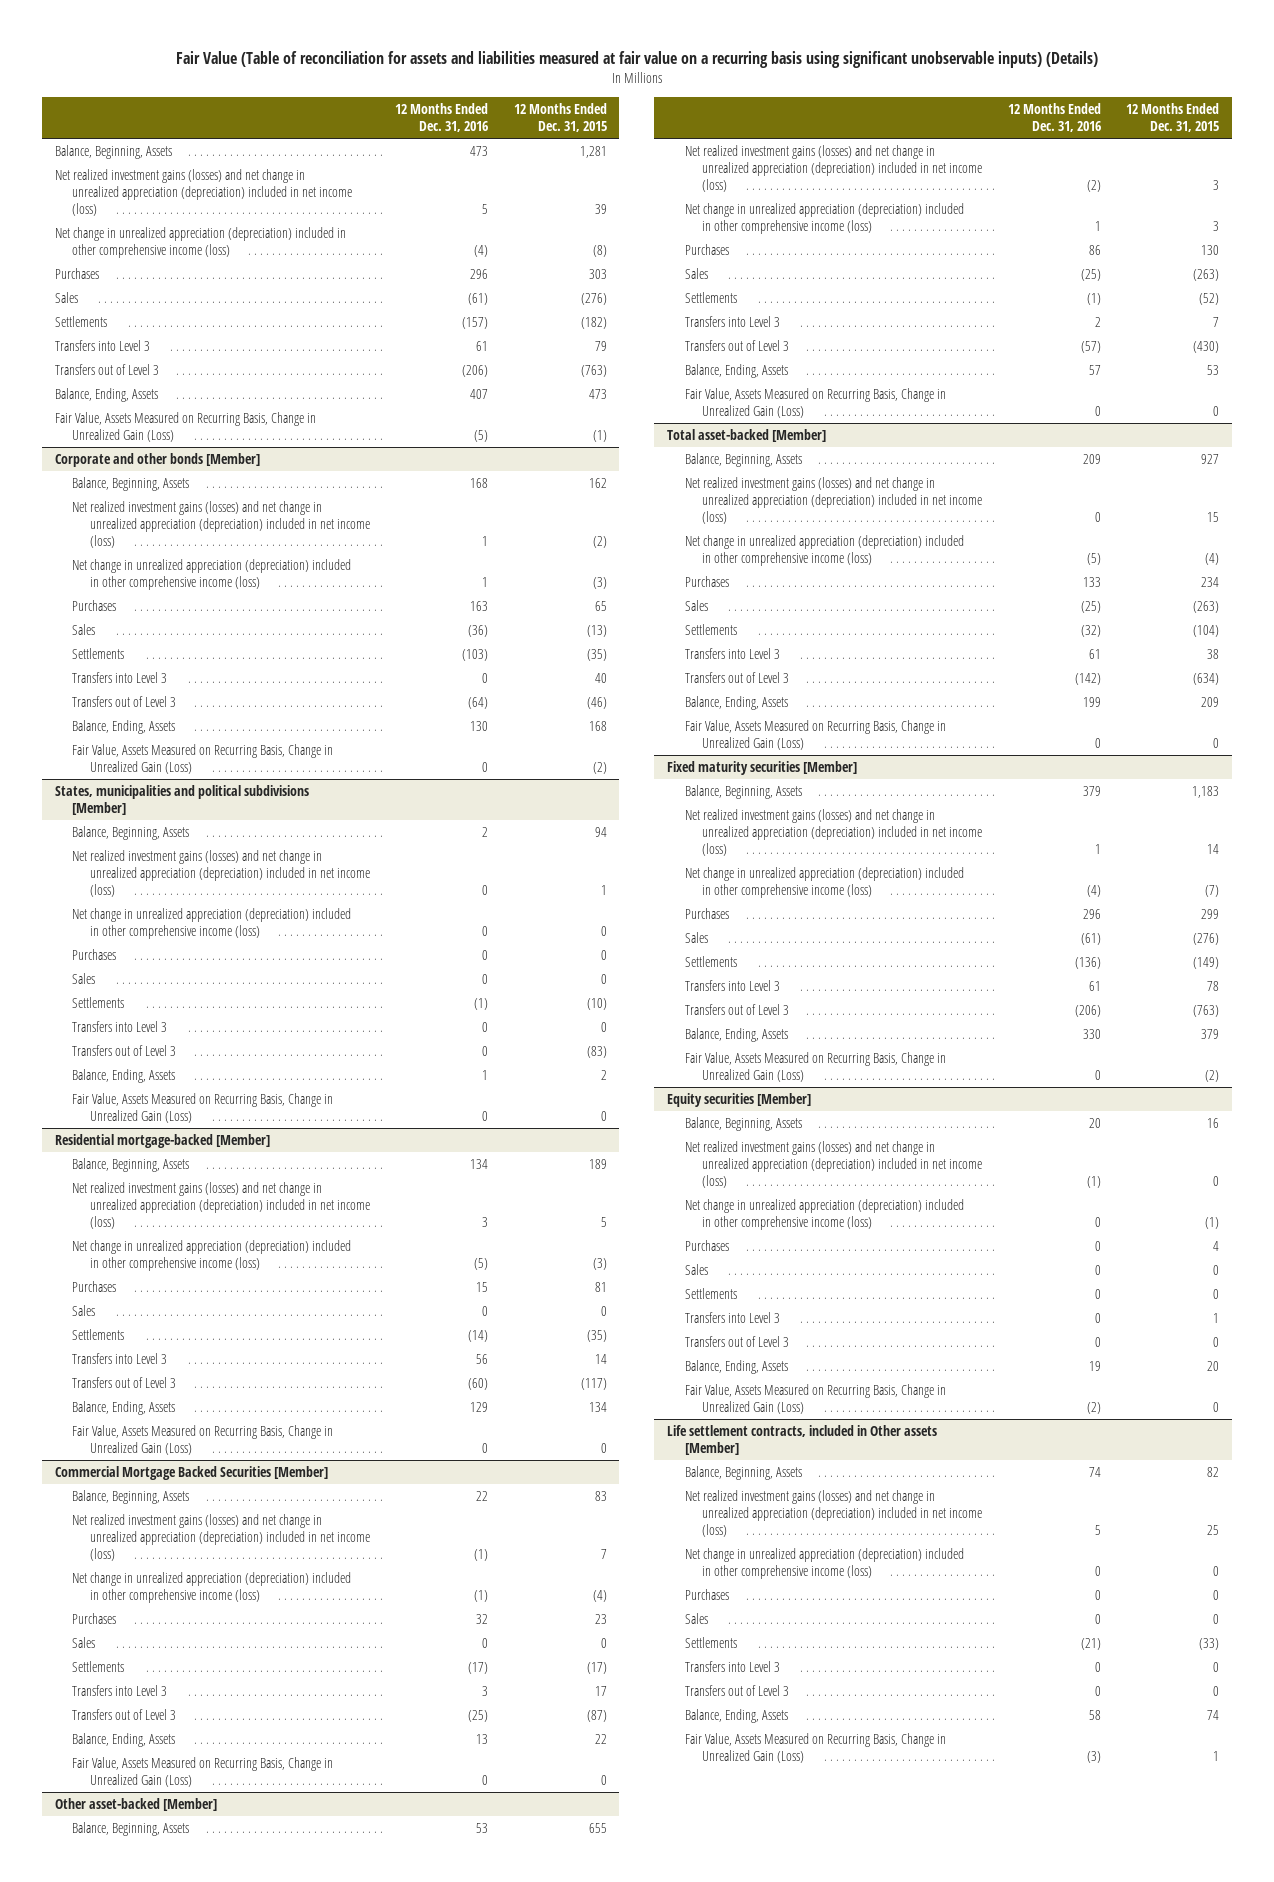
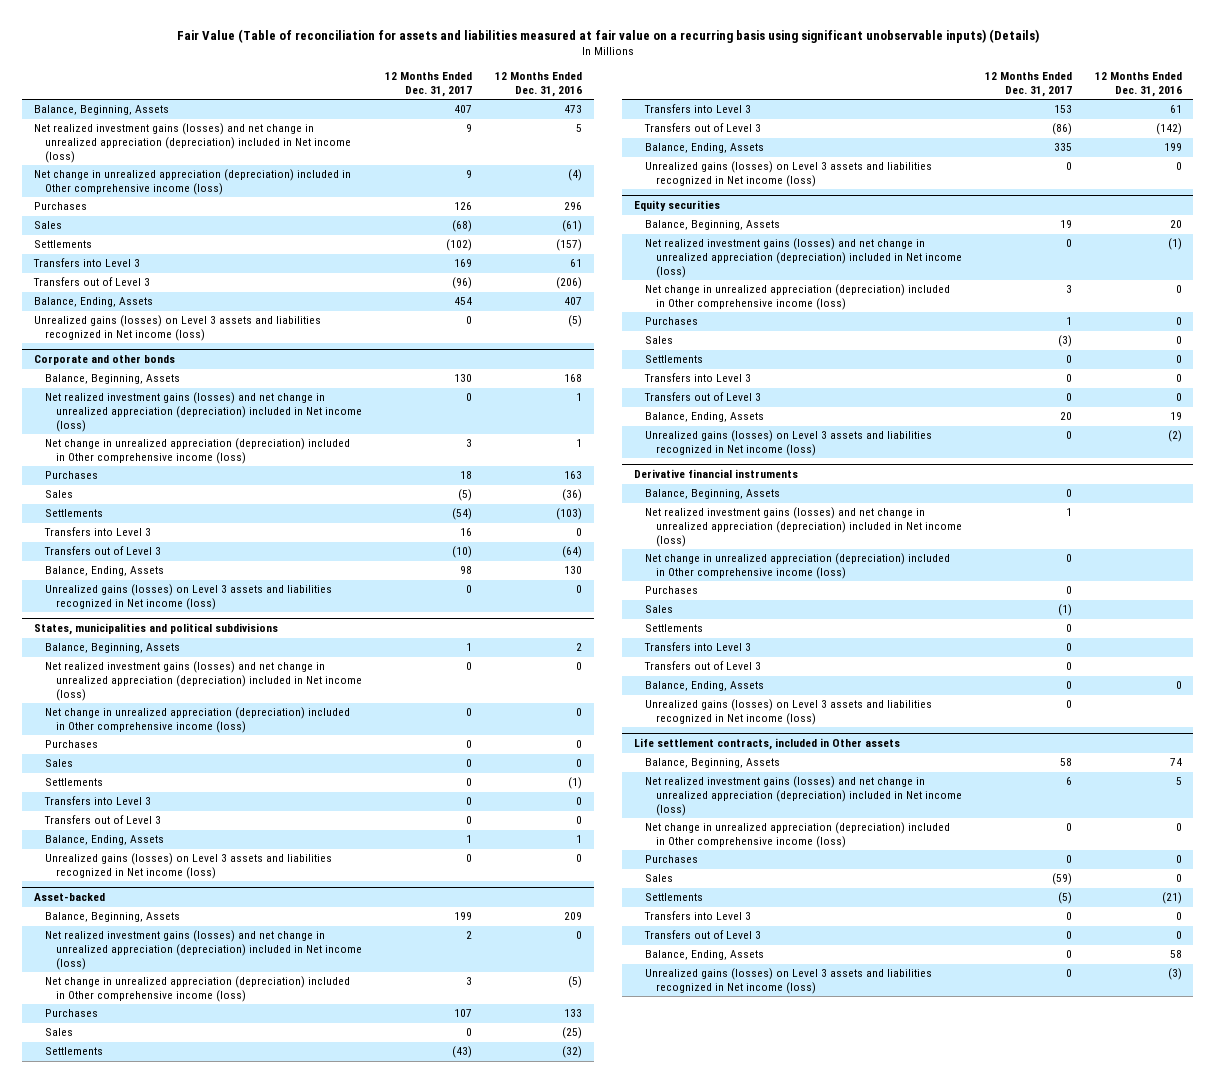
[513,103,607,133] 12 Months Ended Dec. 31, 2015 -> none
none -> [385,72,473,97] 12 Months Ended Dec. 31, 2017
[54,168,353,216] Net realized investment gains (losses) and net change in unrealized appreciation (depreciation) included in net income (loss) -> [33,123,351,163] Net realized investment gains (losses) and net change in unrealized appreciation (depreciation) included in Net income (loss)
[54,226,346,258] Net change in unrealized appreciation (depreciation) included in other comprehensive income (loss) -> [33,169,351,196] Net change in unrealized appreciation (depreciation) included in Other comprehensive income (loss)
[54,411,316,442] Fair Value, Assets Measured on Recurring Basis, Change in Unrealized Gain (Loss) -> [33,315,321,342] Unrealized gains (losses) on Level 3 assets and liabilities recognized in Net income (loss)
[54,452,260,467] Corporate and other bonds [Member] -> [33,355,175,366] Corporate and other bonds
[72,500,370,548] Net realized investment gains (losses) and net change in unrealized appreciation (depreciation) included in net income (loss) -> [44,392,363,432] Net realized investment gains (losses) and net change in unrealized appreciation (depreciation) included in Net income (loss)
[72,558,352,590] Net change in unrealized appreciation (depreciation) included in other comprehensive income (loss) -> [44,438,350,465] Net change in unrealized appreciation (depreciation) included in Other comprehensive income (loss)
[72,743,334,774] Fair Value, Assets Measured on Recurring Basis, Change in Unrealized Gain (Loss) -> [44,584,332,611] Unrealized gains (losses) on Level 3 assets and liabilities recognized in Net income (loss)
[54,784,309,815] States, municipalities and political subdivisions [Member] -> [33,623,278,636] States, municipalities and political subdivisions
[72,849,370,897] Net realized investment gains (losses) and net change in unrealized appreciation (depreciation) included in net income (loss) -> [44,661,363,701] Net realized investment gains (losses) and net change in unrealized appreciation (depreciation) included in Net income (loss)
[72,907,352,939] Net change in unrealized appreciation (depreciation) included in other comprehensive income (loss) -> [44,707,350,734] Net change in unrealized appreciation (depreciation) included in Other comprehensive income (loss)
[54,1133,270,1148] Residential mortgage-backed [Member] -> none
[72,1157,190,1172] Balance, Beginning, Assets -> none
[72,1181,370,1229] Net realized investment gains (losses) and net change in unrealized appreciation (depreciation) included in net income (loss) -> none
[72,1239,352,1271] Net change in unrealized appreciation (depreciation) included in other comprehensive income (loss) -> none
[72,1280,117,1292] Purchases -> none
[72,1304,96,1316] Sales -> none
[72,1328,125,1340] Settlements -> none
[72,1352,168,1364] Transfers into Level 3 -> none
[72,1376,177,1388] Transfers out of Level 3 -> none
[72,1400,176,1415] Balance, Ending, Assets -> none
[72,1424,334,1455] Fair Value, Assets Measured on Recurring Basis, Change in Unrealized Gain (Loss) -> none
[54,1465,328,1480] Commercial Mortgage Backed Securities [Member] -> none
[72,1489,190,1504] Balance, Beginning, Assets -> none
[72,1513,370,1561] Net realized investment gains (losses) and net change in unrealized appreciation (depreciation) included in net income (loss) -> none
[72,1571,352,1603] Net change in unrealized appreciation (depreciation) included in other comprehensive income (loss) -> none
[72,1612,117,1624] Purchases -> none
[72,1636,96,1648] Sales -> none
[72,1660,125,1672] Settlements -> none
[72,1684,168,1696] Transfers into Level 3 -> none
[72,1708,177,1720] Transfers out of Level 3 -> none
[72,1732,176,1747] Balance, Ending, Assets -> none
[72,1756,334,1787] Fair Value, Assets Measured on Recurring Basis, Change in Unrealized Gain (Loss) -> none
[54,1797,217,1811] Other asset-backed [Member] -> none
[72,1821,190,1836] Balance, Beginning, Assets -> none
[684,144,983,192] Net realized investment gains (losses) and net change in unrealized appreciation (depreciation) included in net income (loss) -> none
[684,202,964,234] Net change in unrealized appreciation (depreciation) included in other comprehensive income (loss) -> none
[684,243,729,255] Purchases -> none
[684,267,708,279] Sales -> none
[684,291,737,303] Settlements -> none
[684,315,780,327] Transfers into Level 3 -> none
[684,339,789,351] Transfers out of Level 3 -> none
[684,363,788,378] Balance, Ending, Assets -> none
[684,387,946,418] Fair Value, Assets Measured on Recurring Basis, Change in Unrealized Gain (Loss) -> none
[72,1092,334,1123] Fair Value, Assets Measured on Recurring Basis, Change in Unrealized Gain (Loss) -> [44,853,332,880] Unrealized gains (losses) on Level 3 assets and liabilities recognized in Net income (loss)
[667,428,827,442] Total asset-backed [Member] -> [33,893,105,902] Asset-backed
[684,476,983,524] Net realized investment gains (losses) and net change in unrealized appreciation (depreciation) included in net income (loss) -> [44,930,363,970] Net realized investment gains (losses) and net change in unrealized appreciation (depreciation) included in Net income (loss)
[684,534,964,566] Net change in unrealized appreciation (depreciation) included in other comprehensive income (loss) -> [44,976,350,1003] Net change in unrealized appreciation (depreciation) included in Other comprehensive income (loss)
[667,760,858,775] Fixed maturity securities [Member] -> none
[684,784,802,799] Balance, Beginning, Assets -> none
[684,808,983,856] Net realized investment gains (losses) and net change in unrealized appreciation (depreciation) included in net income (loss) -> none
[684,866,964,898] Net change in unrealized appreciation (depreciation) included in other comprehensive income (loss) -> none
[684,907,729,919] Purchases -> none
[684,931,708,943] Sales -> none
[684,955,737,967] Settlements -> none
[684,979,780,991] Transfers into Level 3 -> none
[684,1003,789,1015] Transfers out of Level 3 -> none
[684,1027,788,1042] Balance, Ending, Assets -> none
[684,1051,946,1082] Fair Value, Assets Measured on Recurring Basis, Change in Unrealized Gain (Loss) -> none
[684,719,946,750] Fair Value, Assets Measured on Recurring Basis, Change in Unrealized Gain (Loss) -> [644,161,932,188] Unrealized gains (losses) on Level 3 assets and liabilities recognized in Net income (loss)
[667,1092,812,1107] Equity securities [Member] -> [633,200,720,212] Equity securities
[684,1140,983,1188] Net realized investment gains (losses) and net change in unrealized appreciation (depreciation) included in net income (loss) -> [644,238,962,278] Net realized investment gains (losses) and net change in unrealized appreciation (depreciation) included in Net income (loss)
[684,1198,964,1230] Net change in unrealized appreciation (depreciation) included in other comprehensive income (loss) -> [644,284,950,311] Net change in unrealized appreciation (depreciation) included in Other comprehensive income (loss)
[684,1383,946,1414] Fair Value, Assets Measured on Recurring Basis, Change in Unrealized Gain (Loss) -> [644,430,932,457] Unrealized gains (losses) on Level 3 assets and liabilities recognized in Net income (loss)
none -> [633,469,798,479] Derivative financial instruments
none -> [644,489,780,500] Balance, Beginning, Assets
none -> [644,507,962,547] Net realized investment gains (losses) and net change in unrealized appreciation (depreciation) included in Net income (loss)
none -> [644,553,950,580] Net change in unrealized appreciation (depreciation) included in Other comprehensive income (loss)
none -> [644,586,698,595] Purchases
none -> [644,605,673,614] Sales
none -> [644,624,703,633] Settlements
none -> [643,642,751,652] Transfers into Level 3
none -> [643,661,761,671] Transfers out of Level 3
none -> [644,681,764,692] Balance, Ending, Assets
none -> [644,699,932,726] Unrealized gains (losses) on Level 3 assets and liabilities recognized in Net income (loss)
[667,1424,938,1455] Life settlement contracts, included in Other assets [Member] -> [633,738,900,751] Life settlement contracts, included in Other assets
[684,1489,983,1537] Net realized investment gains (losses) and net change in unrealized appreciation (depreciation) included in net income (loss) -> [644,776,962,816] Net realized investment gains (losses) and net change in unrealized appreciation (depreciation) included in Net income (loss)
[684,1547,964,1579] Net change in unrealized appreciation (depreciation) included in other comprehensive income (loss) -> [644,822,950,849] Net change in unrealized appreciation (depreciation) included in Other comprehensive income (loss)
[684,1732,946,1763] Fair Value, Assets Measured on Recurring Basis, Change in Unrealized Gain (Loss) -> [644,968,932,995] Unrealized gains (losses) on Level 3 assets and liabilities recognized in Net income (loss)

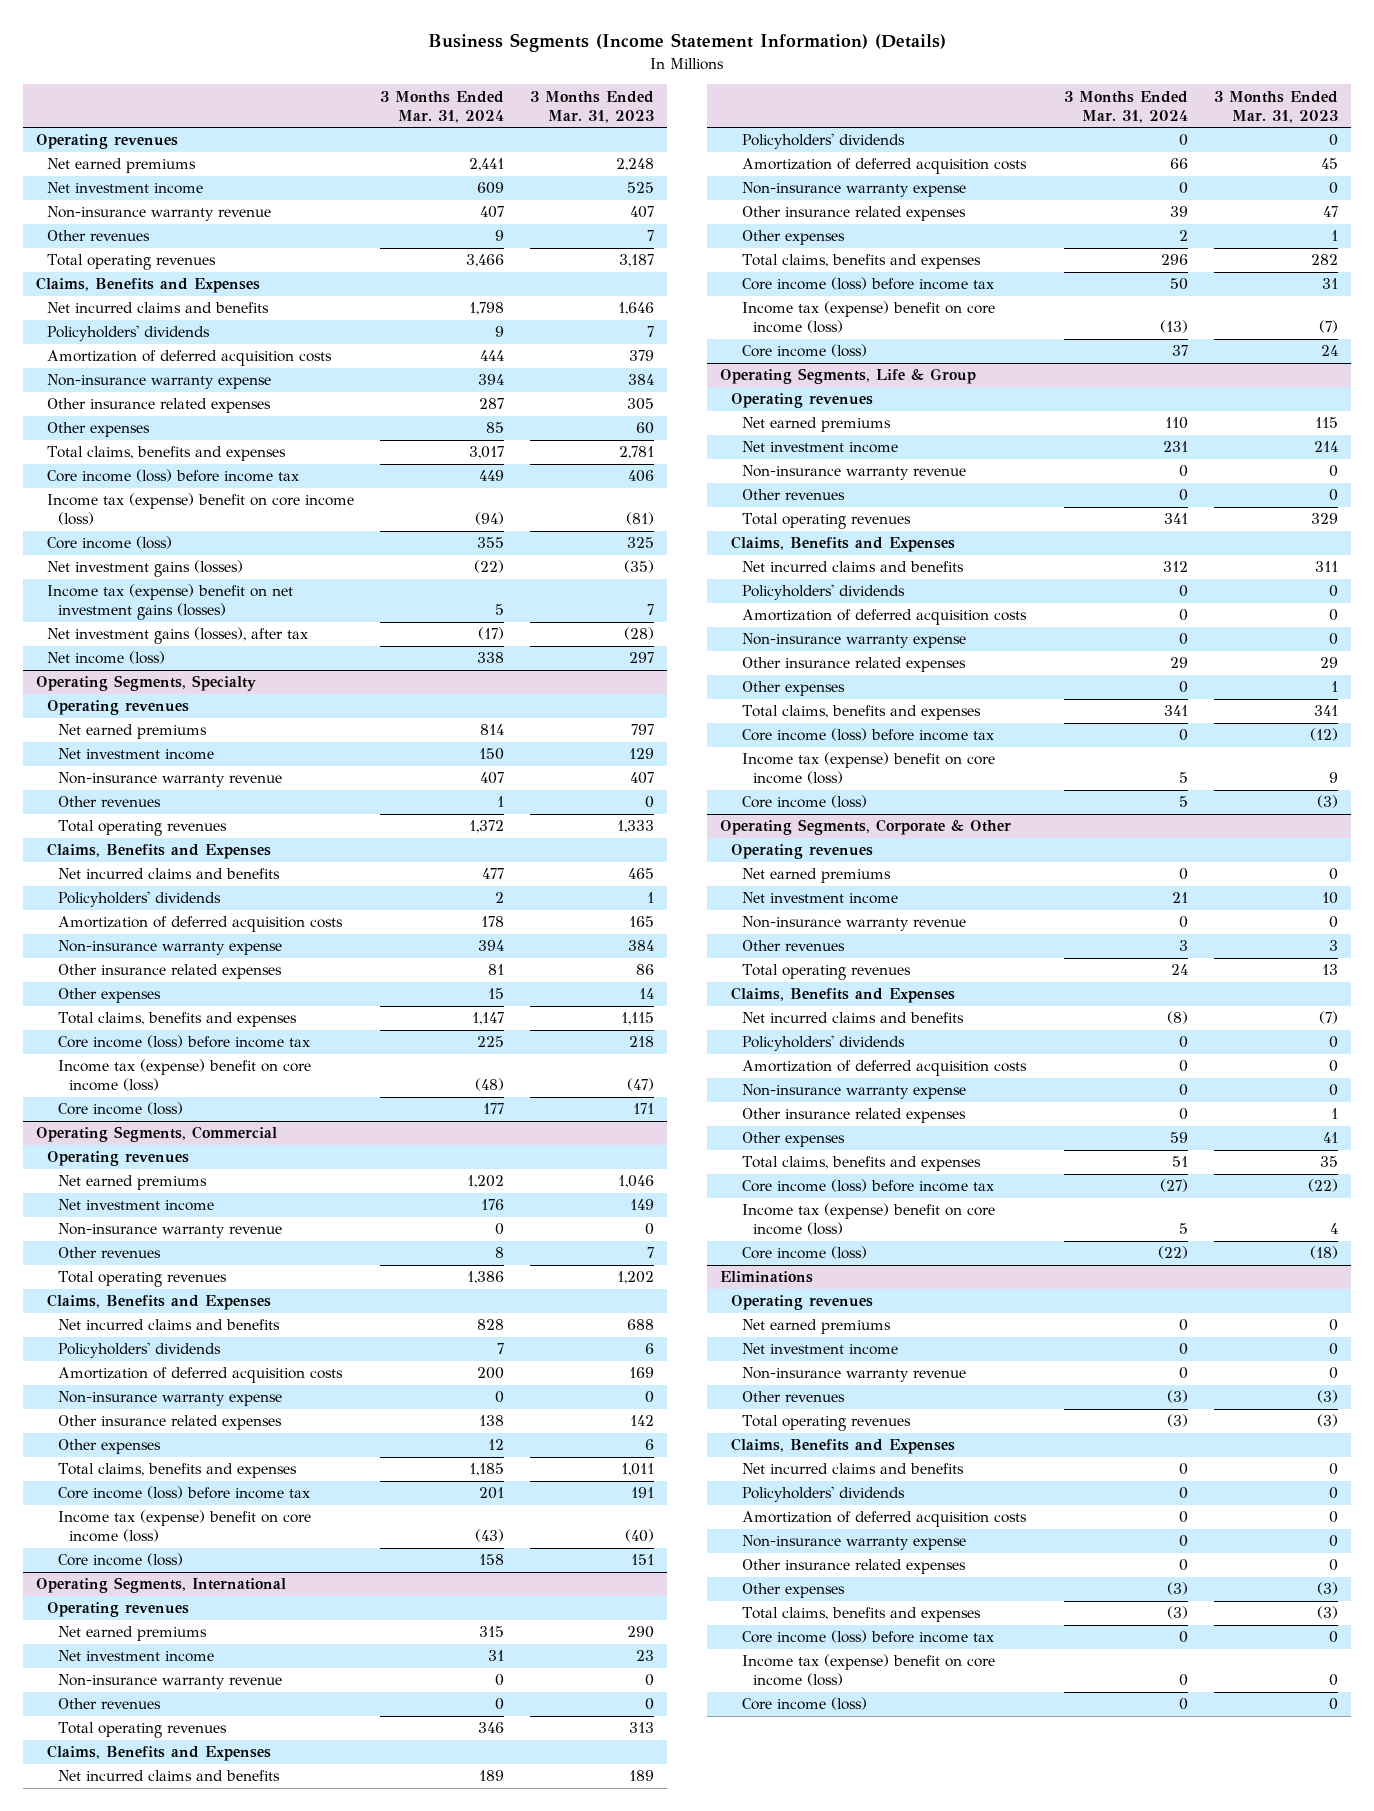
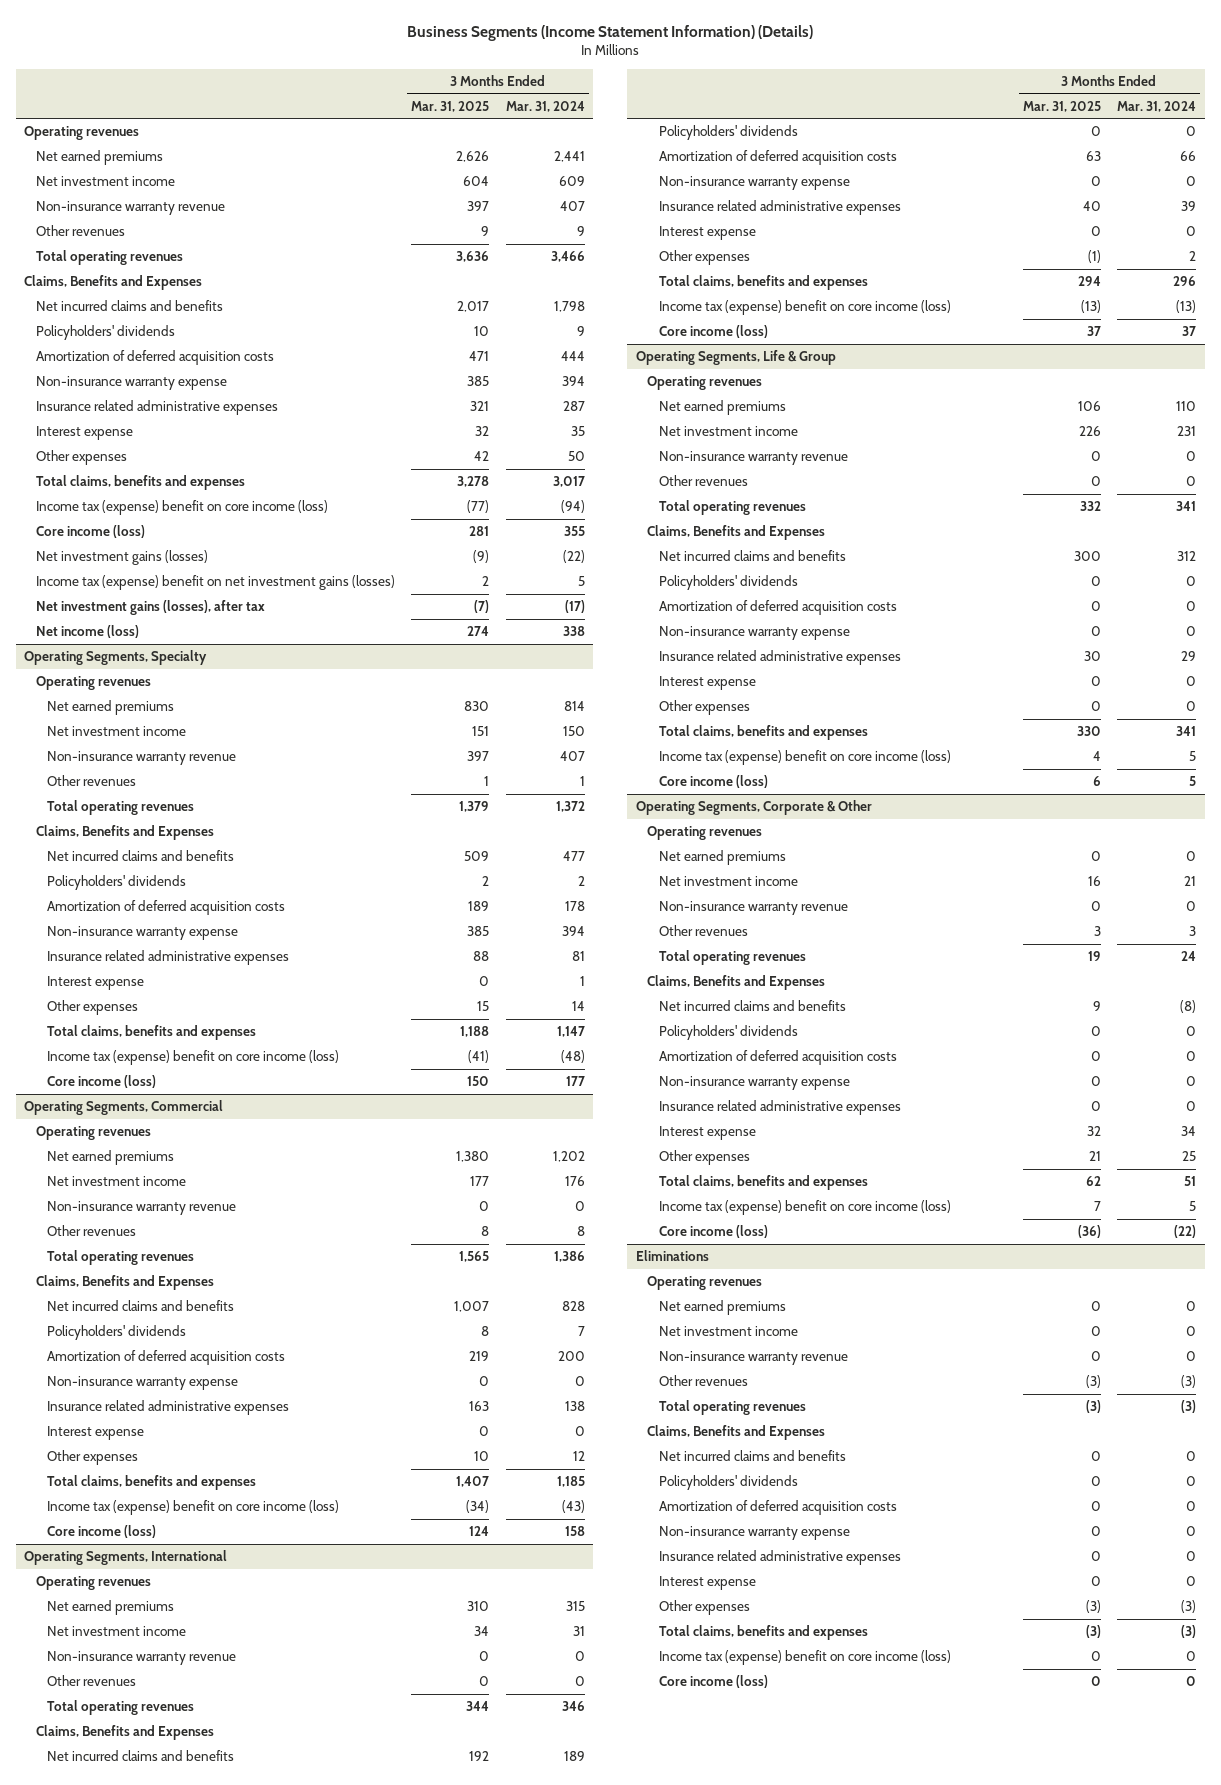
[530,90,655,123] 3 Months Ended Mar. 31, 2023 -> none
none -> [411,100,490,112] Mar. 31, 2025
[47,398,272,414] Other insurance related expenses -> [35,400,278,416] Insurance related administrative expenses
none -> [35,426,133,441] Interest expense
[486,422,505,434] 85 -> [568,451,586,462] 50
[47,469,300,483] Core income (loss) before income tax -> none
[58,964,283,980] Other insurance related expenses -> [47,950,290,966] Insurance related administrative expenses
none -> [47,976,145,991] Interest expense
[488,988,505,1000] 15 -> [572,1001,586,1012] 14
[58,1035,311,1049] Core income (loss) before income tax -> none
[58,1415,283,1431] Other insurance related expenses -> [47,1400,290,1416] Insurance related administrative expenses
none -> [47,1426,145,1441] Interest expense
[58,1486,311,1500] Core income (loss) before income tax -> none
[741,206,966,222] Other insurance related expenses -> [658,200,901,216] Insurance related administrative expenses
none -> [658,226,756,241] Interest expense
[741,277,994,291] Core income (loss) before income tax -> none
[741,657,966,673] Other insurance related expenses -> [658,650,901,666] Insurance related administrative expenses
none -> [658,676,756,691] Interest expense
[741,728,994,742] Core income (loss) before income tax -> none
[741,1108,966,1124] Other insurance related expenses -> [658,1100,901,1116] Insurance related administrative expenses
none -> [658,1126,756,1141] Interest expense
[1169,1132,1188,1144] 59 -> [1182,1151,1197,1162] 25
[741,1179,994,1193] Core income (loss) before income tax -> none
[741,1559,966,1575] Other insurance related expenses -> [658,1550,901,1566] Insurance related administrative expenses
none -> [658,1576,756,1591] Interest expense
[741,1630,994,1644] Core income (loss) before income tax -> none

